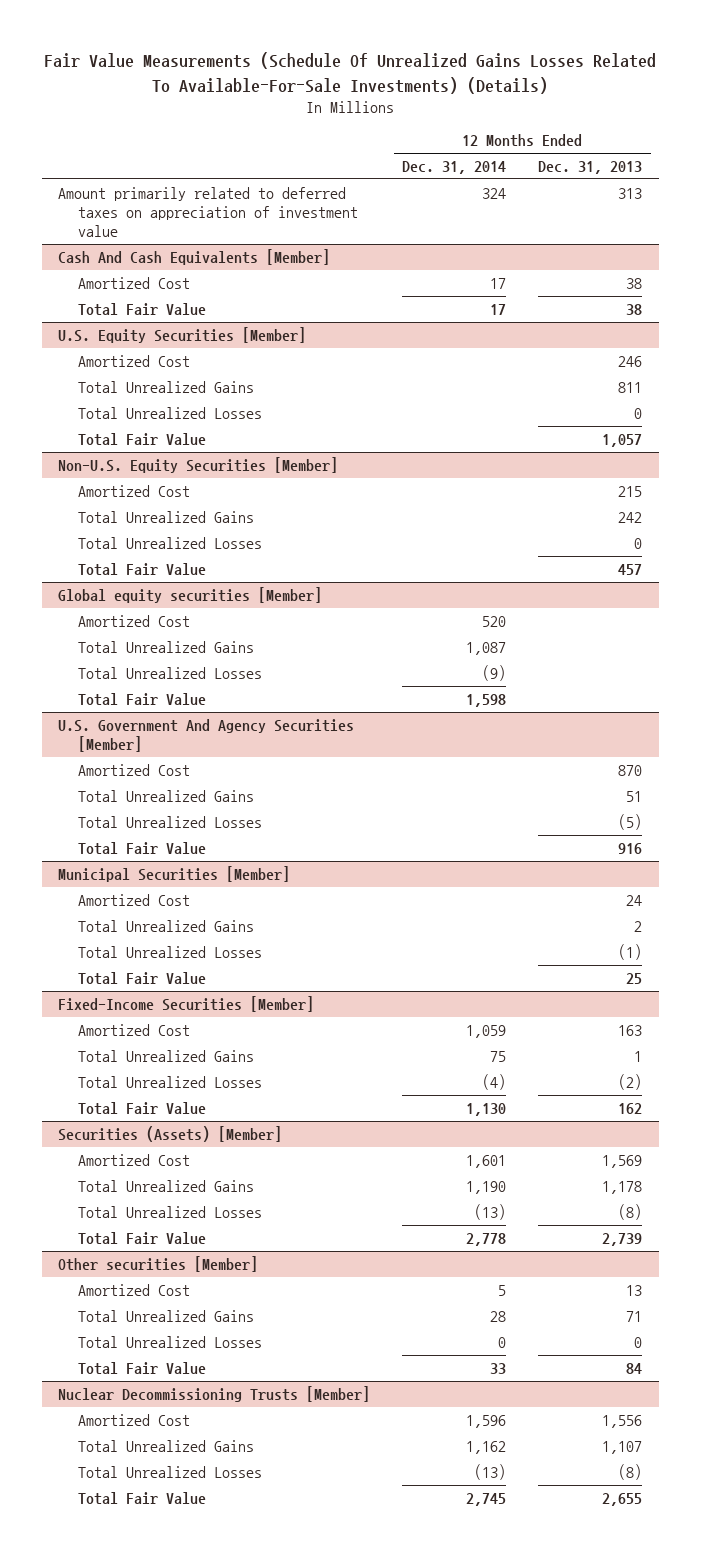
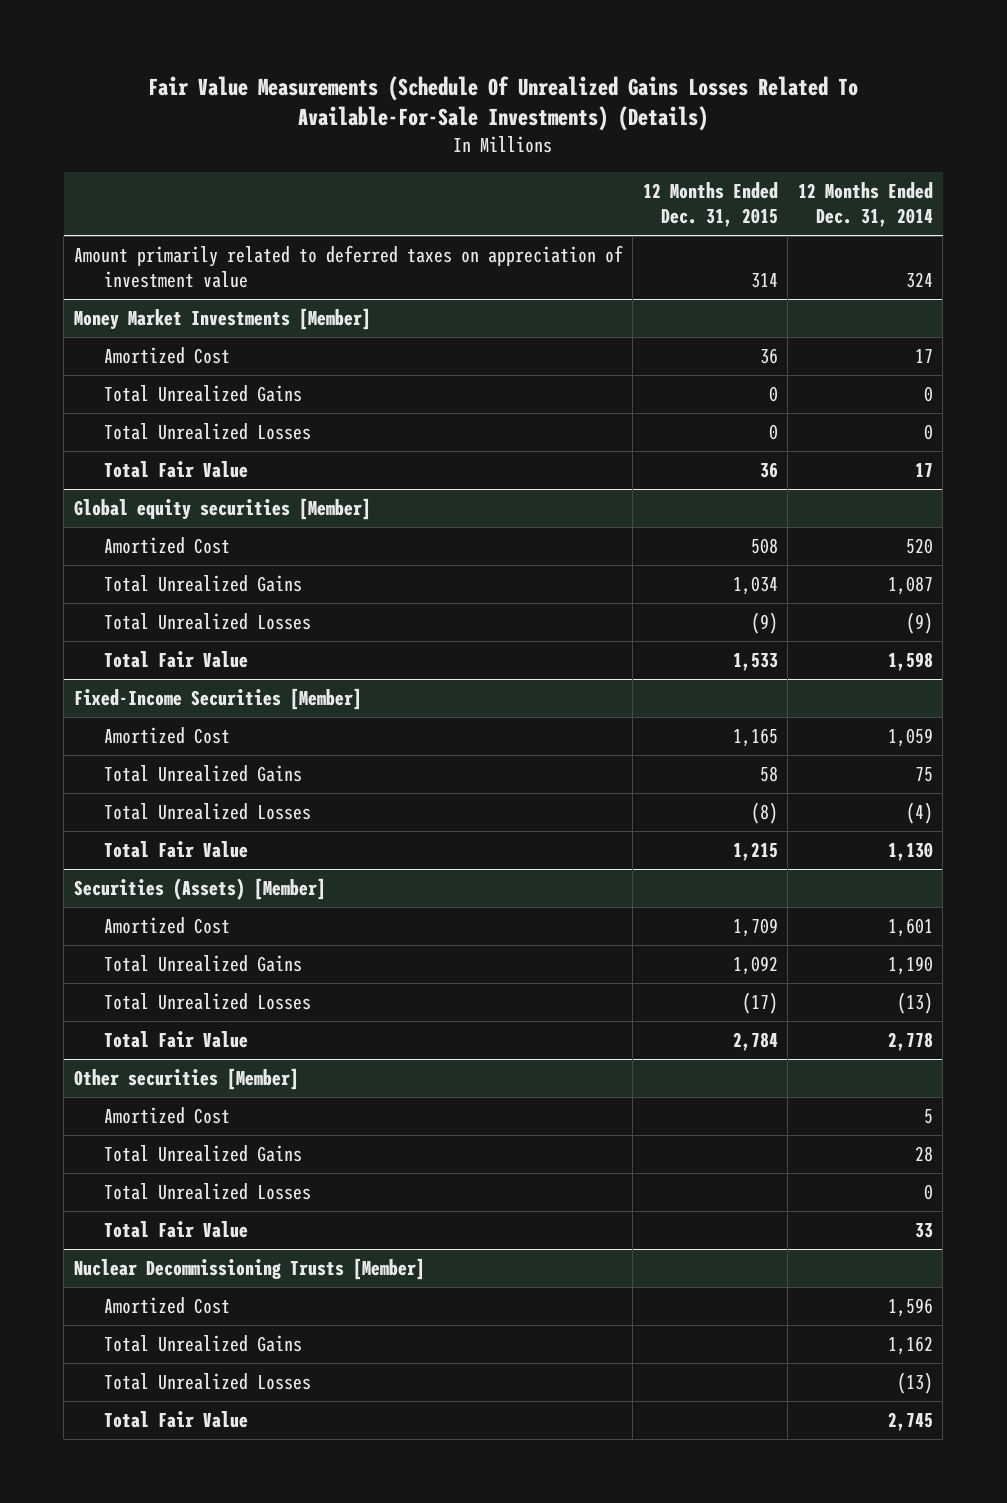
[538,161,643,175] Dec. 31, 2013 -> none
none -> [642,182,778,228] 12 Months Ended Dec. 31, 2015
[58,248,331,265] Cash And Cash Equivalents [Member] -> [73,308,371,331] Money Market Investments [Member]
none -> [104,385,303,403] Total Unrealized Gains
none -> [104,423,312,441] Total Unrealized Losses
[58,326,307,343] U.S. Equity Securities [Member] -> none
[77,354,190,367] Amortized Cost -> none
[77,380,254,393] Total Unrealized Gains -> none
[77,406,262,419] Total Unrealized Losses -> none
[77,432,206,446] Total Fair Value -> none
[58,456,339,473] Non-U.S. Equity Securities [Member] -> none
[77,484,190,497] Amortized Cost -> none
[77,510,254,523] Total Unrealized Gains -> none
[77,536,262,549] Total Unrealized Losses -> none
[77,562,206,576] Total Fair Value -> none
[58,718,355,752] U.S. Government And Agency Securities [Member] -> none
[77,763,190,776] Amortized Cost -> none
[77,789,254,802] Total Unrealized Gains -> none
[77,815,262,828] Total Unrealized Losses -> none
[77,841,206,855] Total Fair Value -> none
[58,865,291,882] Municipal Securities [Member] -> none
[77,893,190,906] Amortized Cost -> none
[77,919,254,932] Total Unrealized Gains -> none
[77,945,262,958] Total Unrealized Losses -> none
[77,971,206,985] Total Fair Value -> none

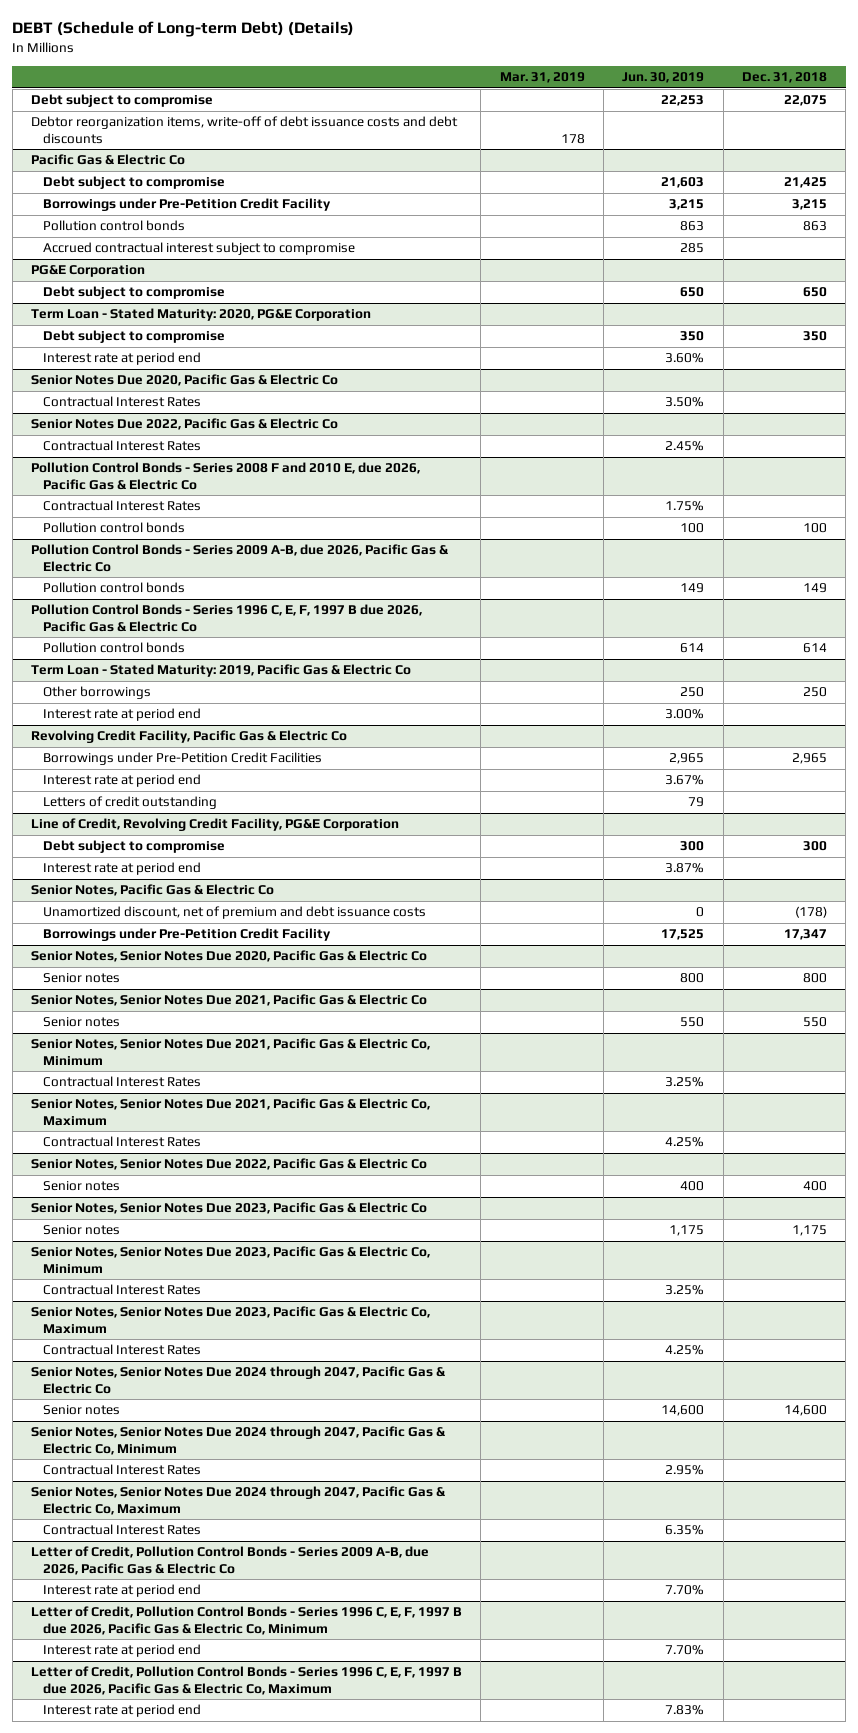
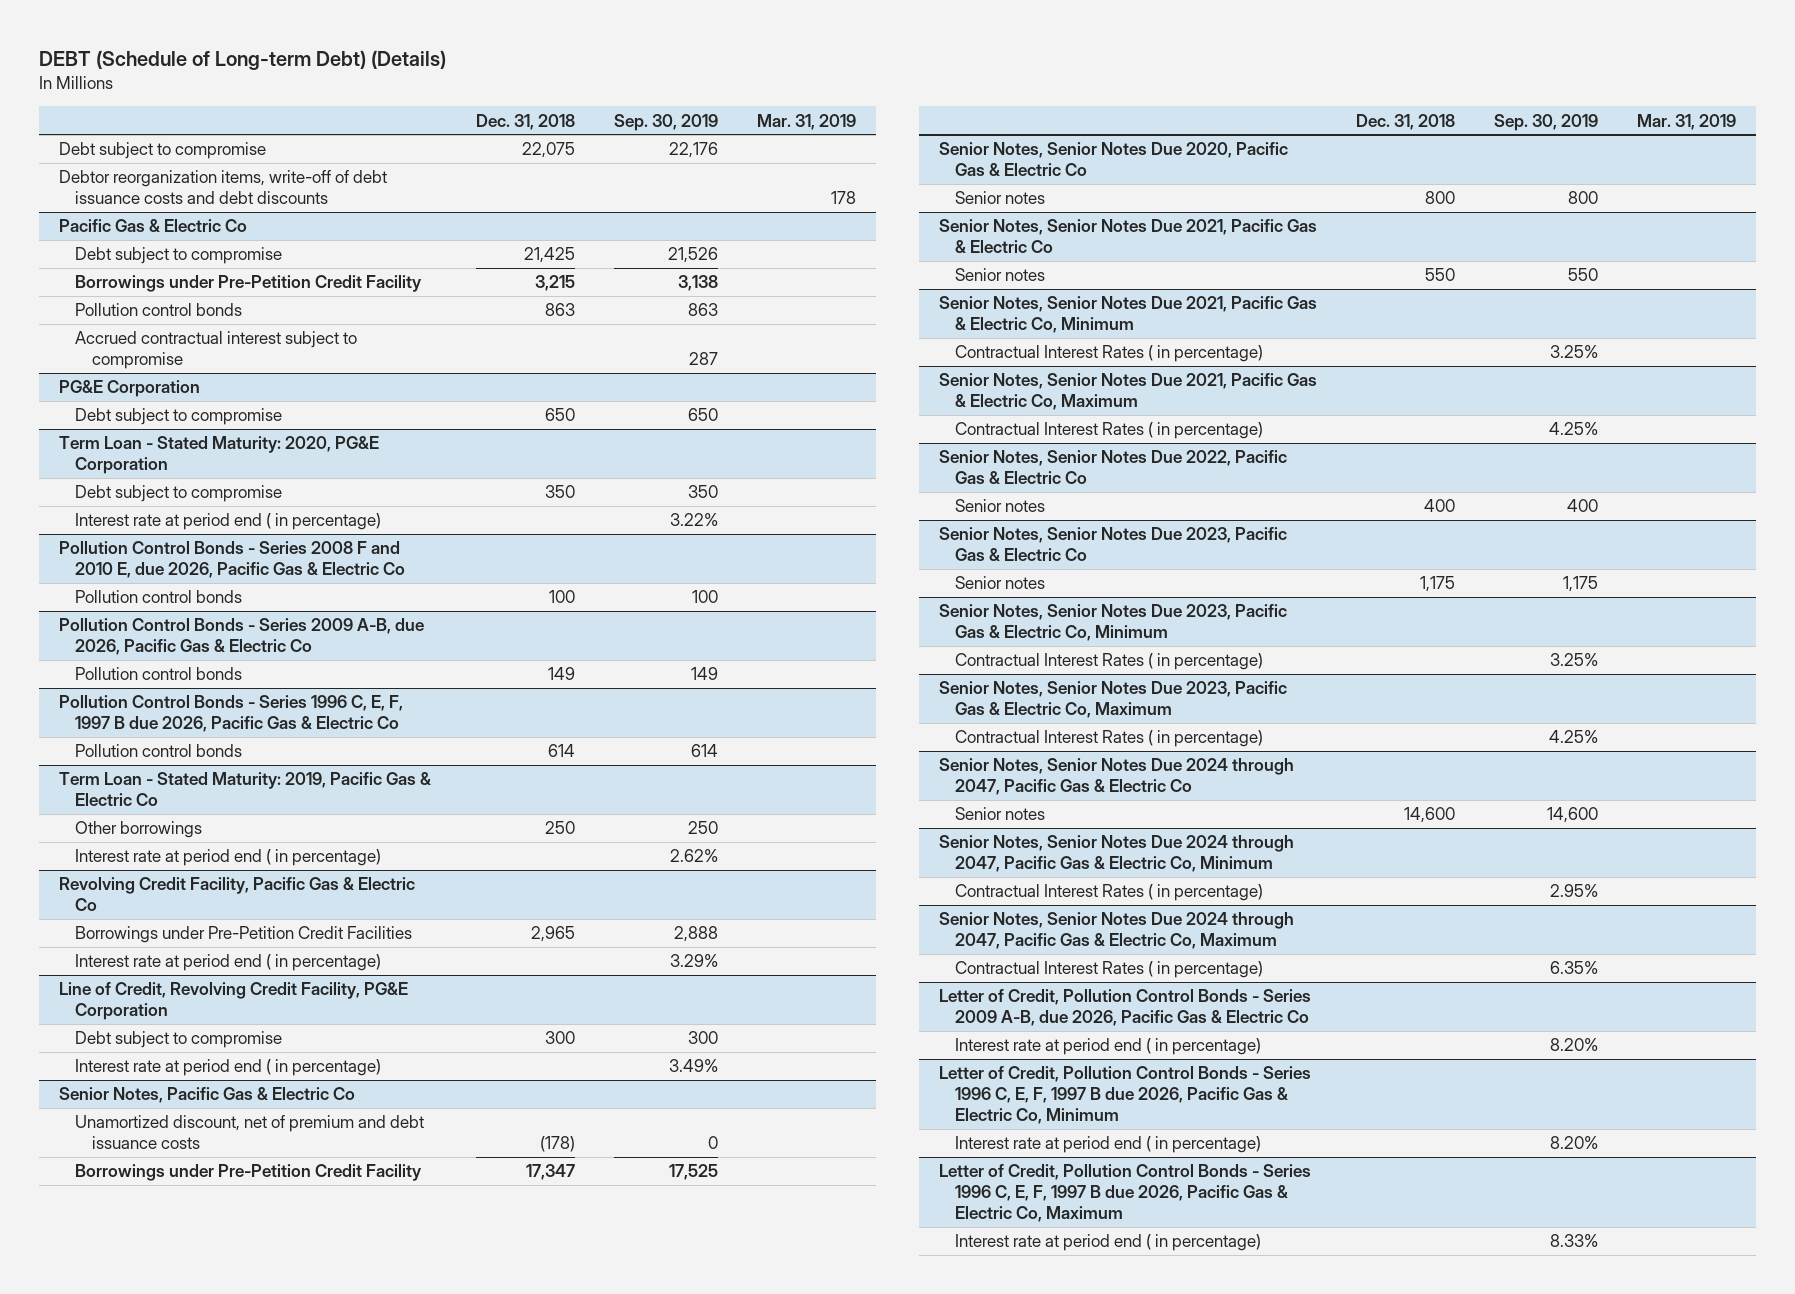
[622,72,705,84] Jun. 30, 2019 -> none
none -> [614,113,719,131] Sep. 30, 2019
[30,374,338,387] Senior Notes Due 2020, Pacific Gas & Electric Co -> none
[43,396,202,408] Contractual Interest Rates -> none
[30,418,338,431] Senior Notes Due 2022, Pacific Gas & Electric Co -> none
[43,440,202,452] Contractual Interest Rates -> none
[43,352,202,366] Interest rate at period end -> [75,513,382,531] Interest rate at period end ( in percentage)
[43,500,202,512] Contractual Interest Rates -> none
[43,708,202,722] Interest rate at period end -> [75,849,382,867] Interest rate at period end ( in percentage)
[43,796,218,810] Letters of credit outstanding -> none
[43,774,202,788] Interest rate at period end -> [75,954,382,972] Interest rate at period end ( in percentage)
[43,862,202,876] Interest rate at period end -> [75,1059,382,1077] Interest rate at period end ( in percentage)
[43,1076,202,1088] Contractual Interest Rates -> [955,345,1264,363] Contractual Interest Rates ( in percentage)
[43,1136,202,1148] Contractual Interest Rates -> [955,422,1264,440] Contractual Interest Rates ( in percentage)
[43,1284,202,1296] Contractual Interest Rates -> [955,653,1264,671] Contractual Interest Rates ( in percentage)
[43,1344,202,1356] Contractual Interest Rates -> [955,730,1264,748] Contractual Interest Rates ( in percentage)
[43,1464,202,1476] Contractual Interest Rates -> [955,884,1264,902] Contractual Interest Rates ( in percentage)
[43,1524,202,1536] Contractual Interest Rates -> [955,961,1264,979] Contractual Interest Rates ( in percentage)
[43,1584,202,1598] Interest rate at period end -> [955,1038,1262,1056] Interest rate at period end ( in percentage)
[43,1644,202,1658] Interest rate at period end -> [955,1136,1262,1154] Interest rate at period end ( in percentage)
[43,1704,202,1718] Interest rate at period end -> [955,1234,1262,1252] Interest rate at period end ( in percentage)

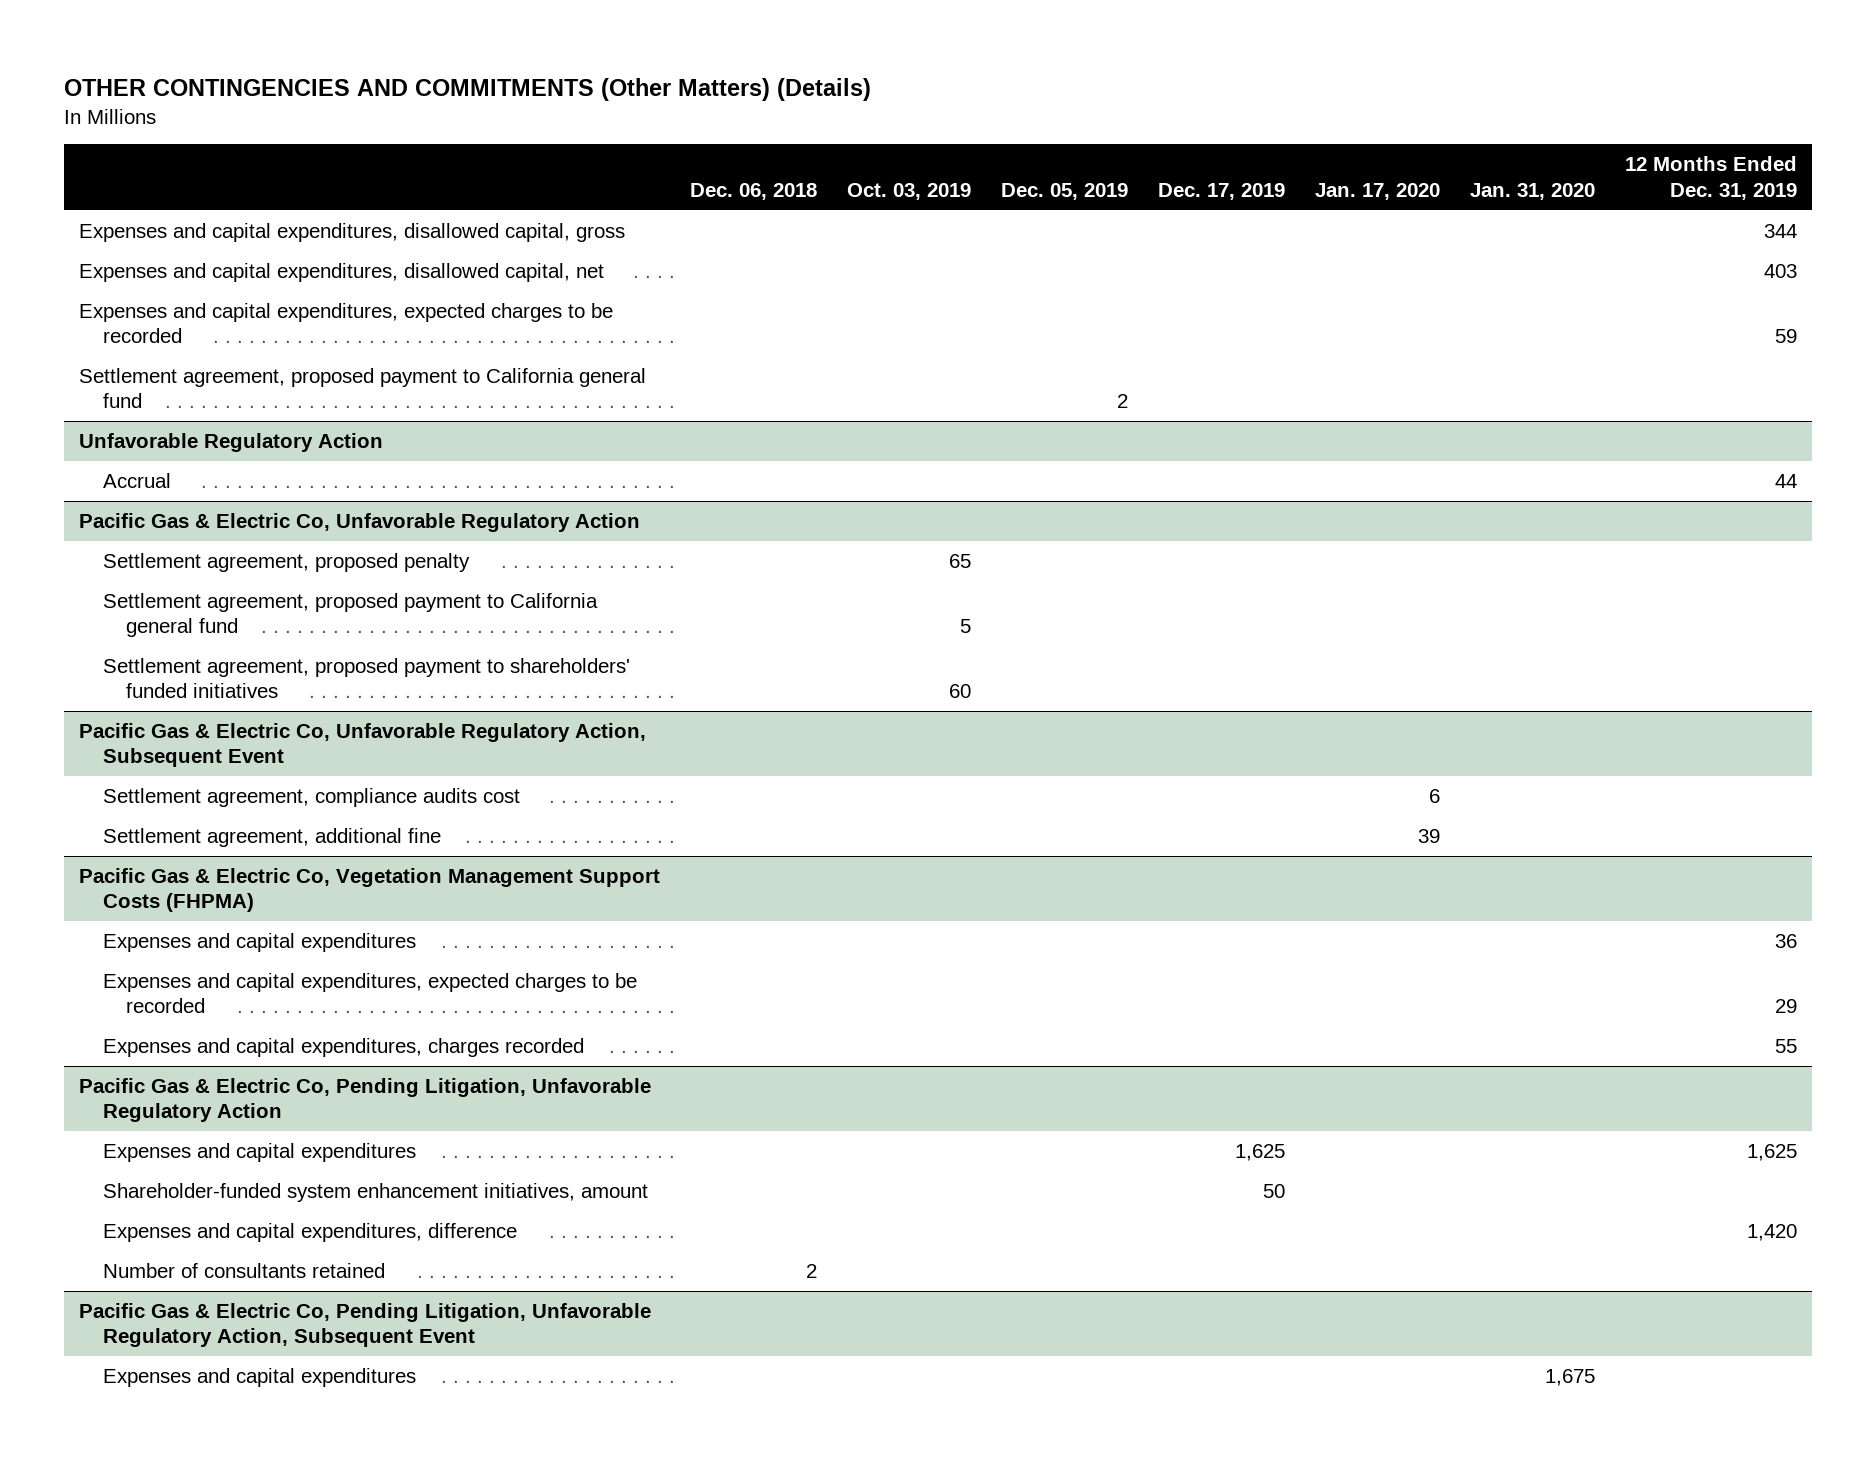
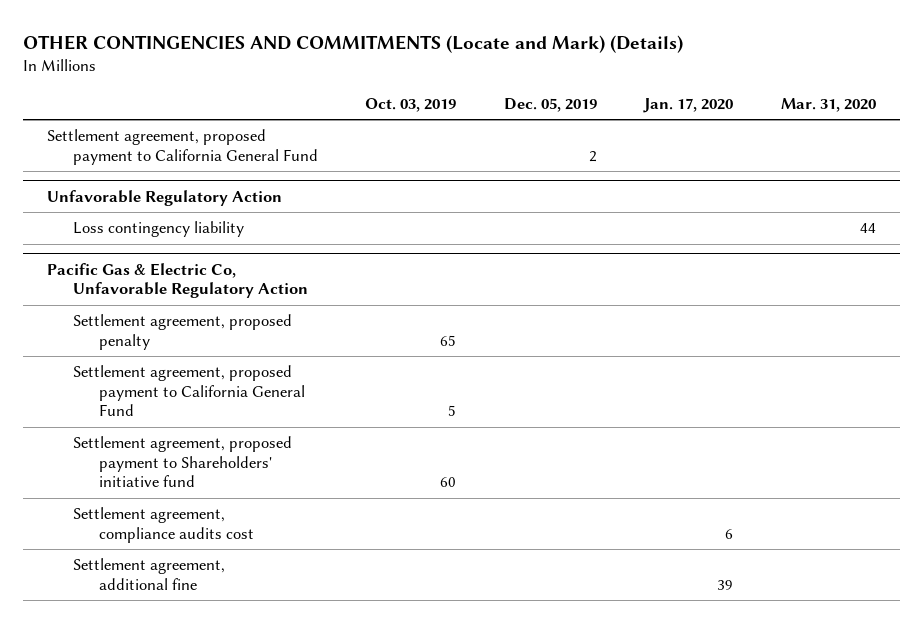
[64,78,872,102] OTHER CONTINGENCIES AND COMMITMENTS (Other Matters) (Details) -> [23,34,684,53] OTHER CONTINGENCIES AND COMMITMENTS (Locate and Mark) (Details)
[690,182,818,200] Dec. 06, 2018 -> none
[1157,182,1285,200] Dec. 17, 2019 -> none
[1469,182,1595,200] Jan. 31, 2020 -> none
[1624,156,1797,200] 12 Months Ended Dec. 31, 2019 -> none
none -> [780,97,876,112] Mar. 31, 2020
[79,223,626,243] Expenses and capital expenditures, disallowed capital, gross -> none
[79,263,605,283] Expenses and capital expenditures, disallowed capital, net -> none
[79,303,614,344] Expenses and capital expenditures, expected charges to be recorded -> none
[79,368,647,409] Settlement agreement, proposed payment to California general fund -> [46,129,319,165] Settlement agreement, proposed payment to California General Fund
[102,473,171,489] Accrual -> [73,221,245,238] Loss contingency liability
[79,723,647,768] Pacific Gas & Electric Co, Unfavorable Regulatory Action, Subsequent Event -> none
[102,788,520,808] Settlement agreement, compliance audits cost -> none
[102,828,441,848] Settlement agreement, additional fine -> none
[79,868,661,913] Pacific Gas & Electric Co, Vegetation Management Support Costs (FHPMA) -> none
[102,933,416,953] Expenses and capital expenditures -> none
[102,973,637,1014] Expenses and capital expenditures, expected charges to be recorded -> none
[102,1038,584,1058] Expenses and capital expenditures, charges recorded -> none
[79,1078,652,1123] Pacific Gas & Electric Co, Pending Litigation, Unfavorable Regulatory Action -> none
[102,1143,416,1163] Expenses and capital expenditures -> none
[102,1183,648,1203] Shareholder-funded system enhancement initiatives, amount -> none
[102,1223,517,1243] Expenses and capital expenditures, difference -> none
[102,1263,385,1279] Number of consultants retained -> none
[79,1303,652,1348] Pacific Gas & Electric Co, Pending Litigation, Unfavorable Regulatory Action, Subsequent Event -> none
[102,1368,416,1388] Expenses and capital expenditures -> none
[102,593,598,638] Settlement agreement, proposed payment to California general fund -> [73,365,306,417] Settlement agreement, proposed payment to California General Fund
[102,658,630,699] Settlement agreement, proposed payment to shareholders' funded initiatives -> [73,436,293,488] Settlement agreement, proposed payment to Shareholders' initiative fund
none -> [73,507,255,543] Settlement agreement, compliance audits cost
none -> [73,558,226,590] Settlement agreement, additional fine

